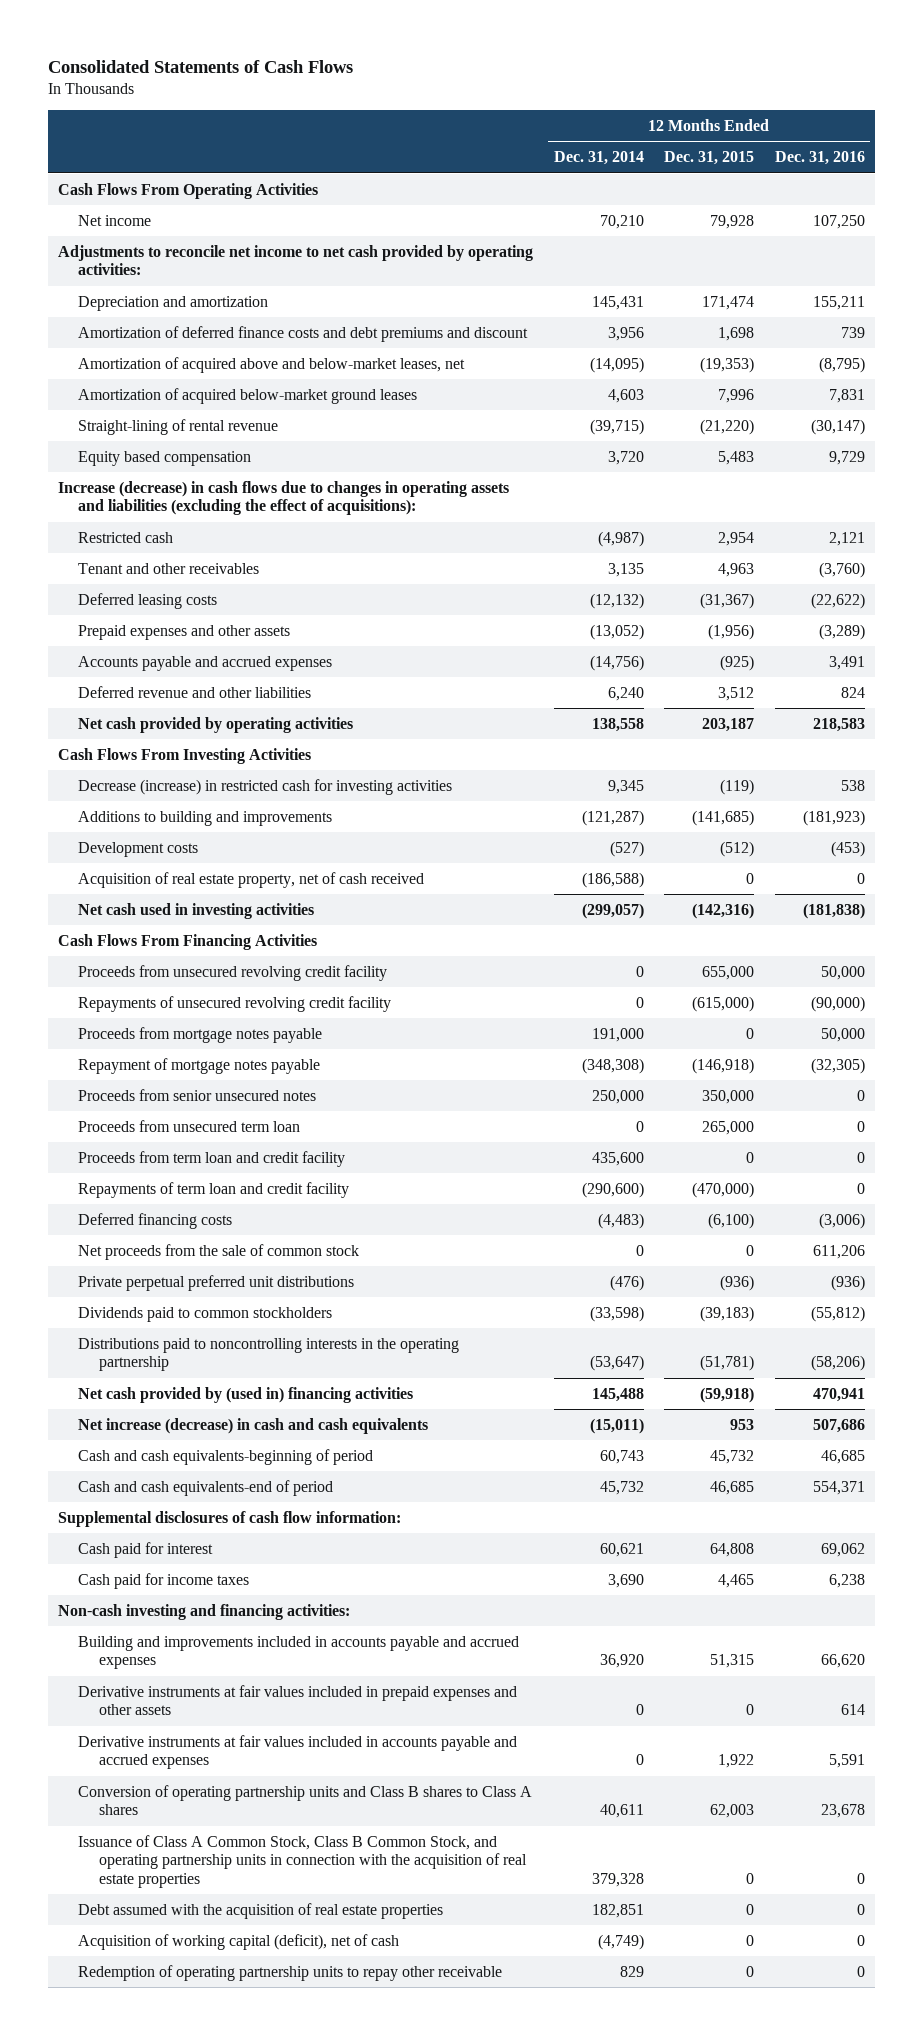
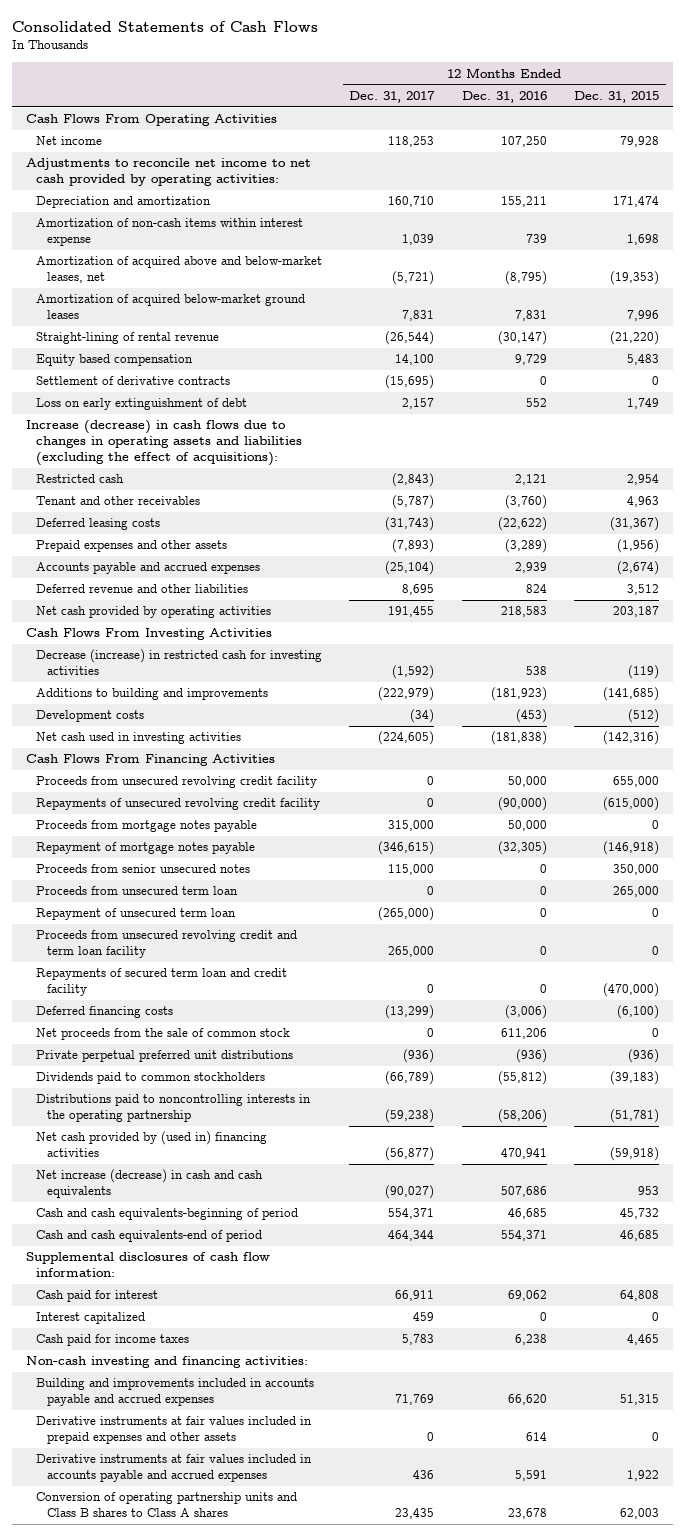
[553,151,644,166] Dec. 31, 2014 -> none
none -> [349,90,436,103] Dec. 31, 2017
[78,325,529,342] Amortization of deferred finance costs and debt premiums and discount -> [36,218,304,247] Amortization of non-cash items within interest expense
none -> [36,376,231,386] Settlement of derivative contracts
none -> [36,398,248,411] Loss on early extinguishment of debt
[720,654,755,671] (925) -> [616,561,659,576] (2,674)
[828,655,865,670] 3,491 -> [514,562,547,574] 2,939
[78,871,425,888] Acquisition of real estate property, net of cash received -> none
none -> [36,908,237,921] Repayment of unsecured term loan
[78,1150,346,1167] Proceeds from term loan and credit facility -> [36,930,298,959] Proceeds from unsecured revolving credit and term loan facility
[78,1181,350,1198] Repayments of term loan and credit facility -> [36,968,288,997] Repayments of secured term loan and credit facility
none -> [36,1312,146,1325] Interest capitalized
[78,1834,527,1888] Issuance of Class A Common Stock, Class B Common Stock, and operating partnership units in connection with the acquisition of real estate properties -> none
[78,1902,444,1919] Debt assumed with the acquisition of real estate properties -> none
[78,1933,400,1950] Acquisition of working capital (deficit), net of cash -> none
[78,1964,503,1981] Redemption of operating partnership units to repay other receivable -> none

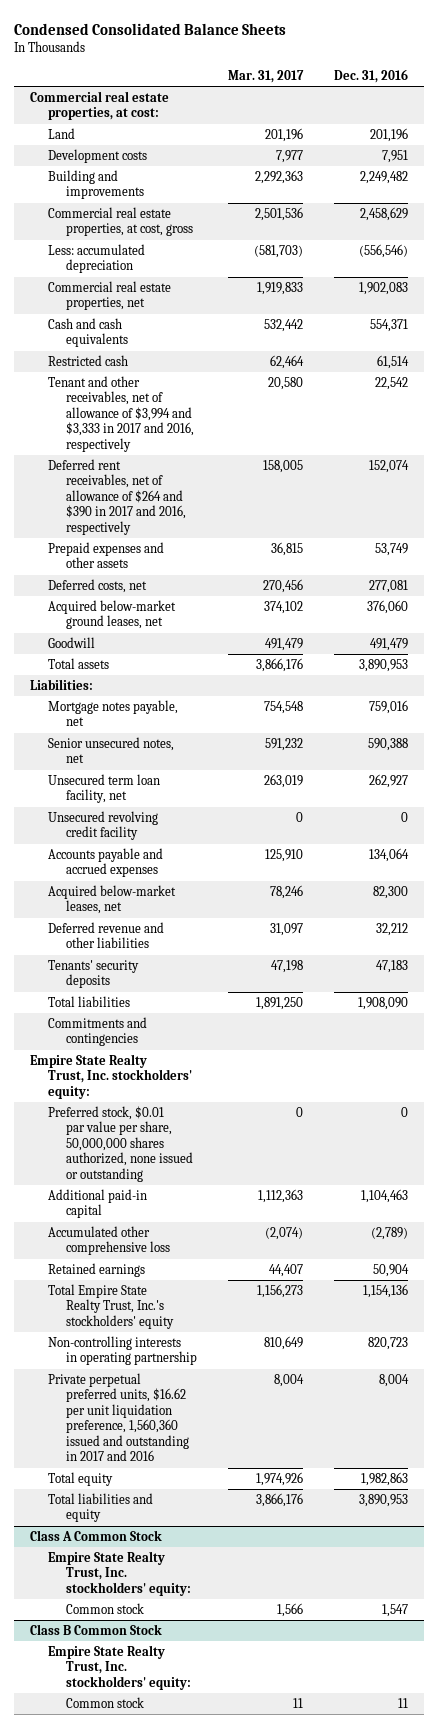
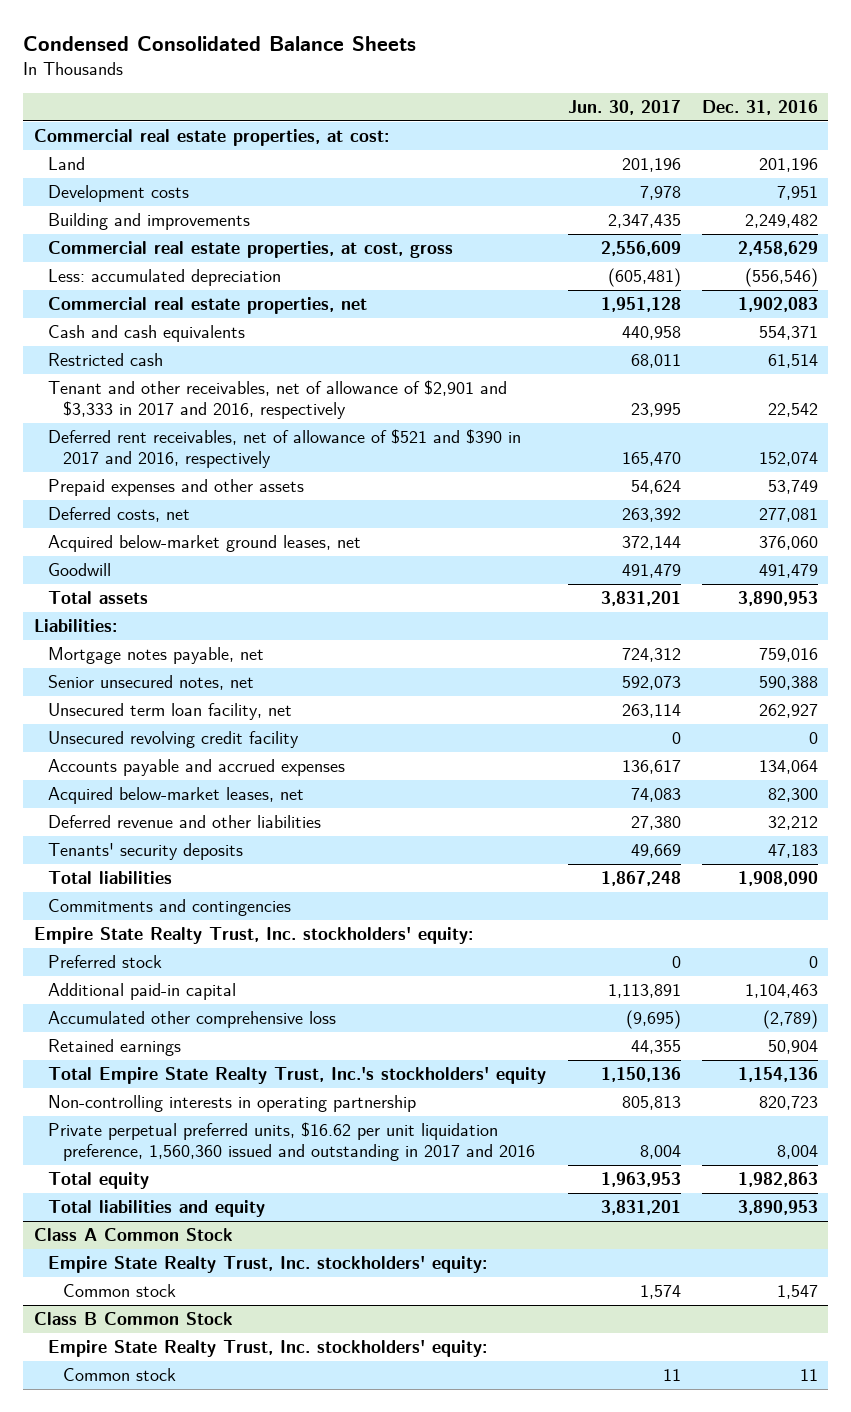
[228,70,305,84] Mar. 31, 2017 -> none
none -> [567,100,681,116] Jun. 30, 2017
[48,375,195,452] Tenant and other receivables, net of allowance of $3,994 and $3,333 in 2017 and 2016, respectively -> [48,380,508,419] Tenant and other receivables, net of allowance of $2,901 and $3,333 in 2017 and 2016, respectively
[48,458,187,535] Deferred rent receivables, net of allowance of $264 and $390 in 2017 and 2016, respectively -> [48,429,522,468] Deferred rent receivables, net of allowance of $521 and $390 in 2017 and 2016, respectively
[48,1105,194,1182] Preferred stock, $0.01 par value per share, 50,000,000 shares authorized, none issued or outstanding -> [48,955,163,969] Preferred stock

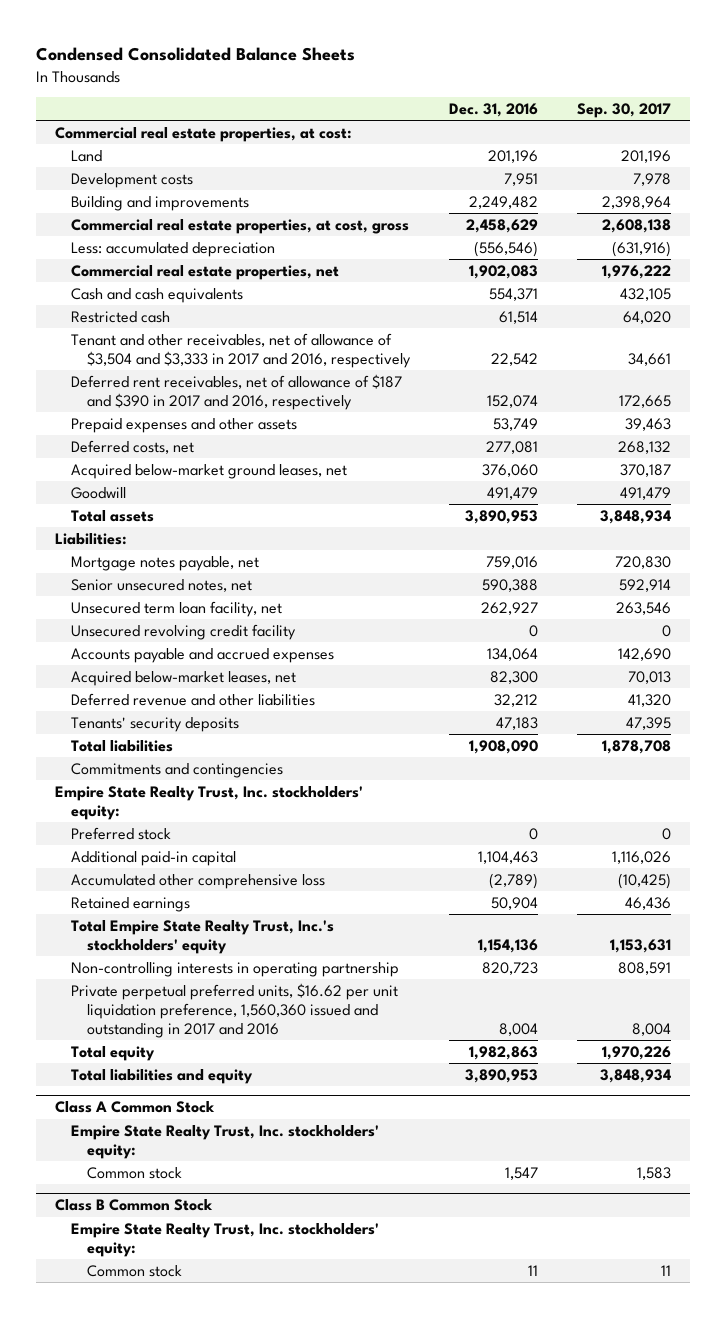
[567,100,681,116] Jun. 30, 2017 -> none
none -> [576,103,671,119] Sep. 30, 2017
[48,380,508,419] Tenant and other receivables, net of allowance of $2,901 and $3,333 in 2017 and 2016, respectively -> [71,332,411,368] Tenant and other receivables, net of allowance of $3,504 and $3,333 in 2017 and 2016, respectively
[48,429,522,468] Deferred rent receivables, net of allowance of $521 and $390 in 2017 and 2016, respectively -> [71,373,403,410] Deferred rent receivables, net of allowance of $187 and $390 in 2017 and 2016, respectively

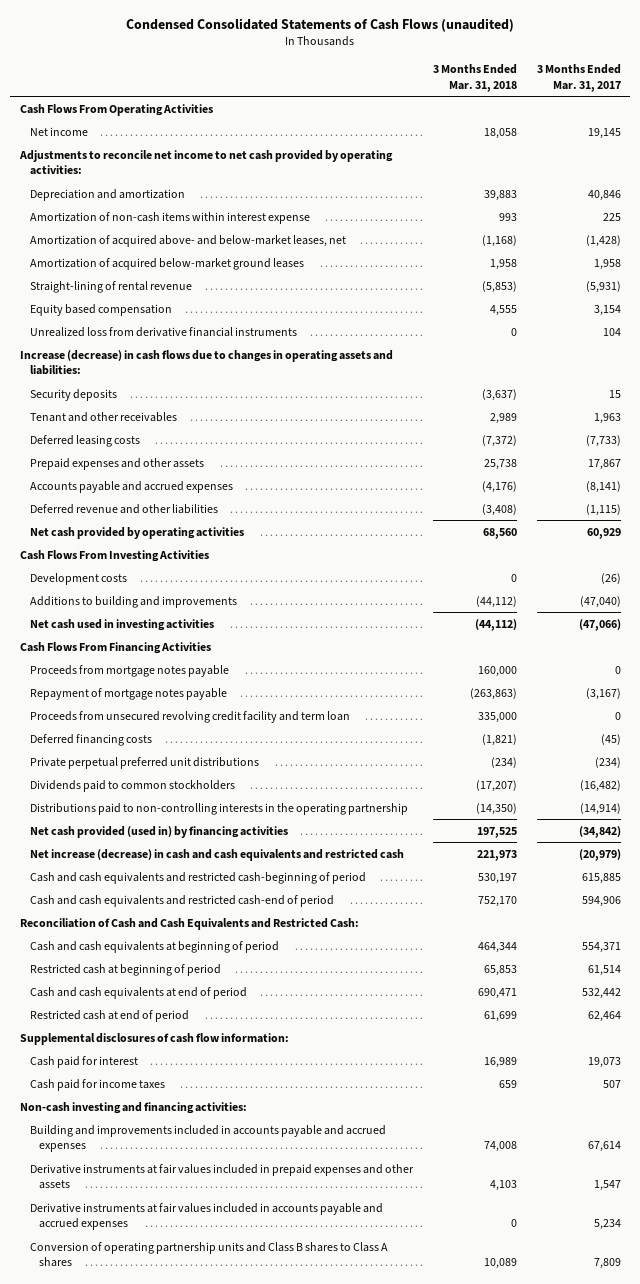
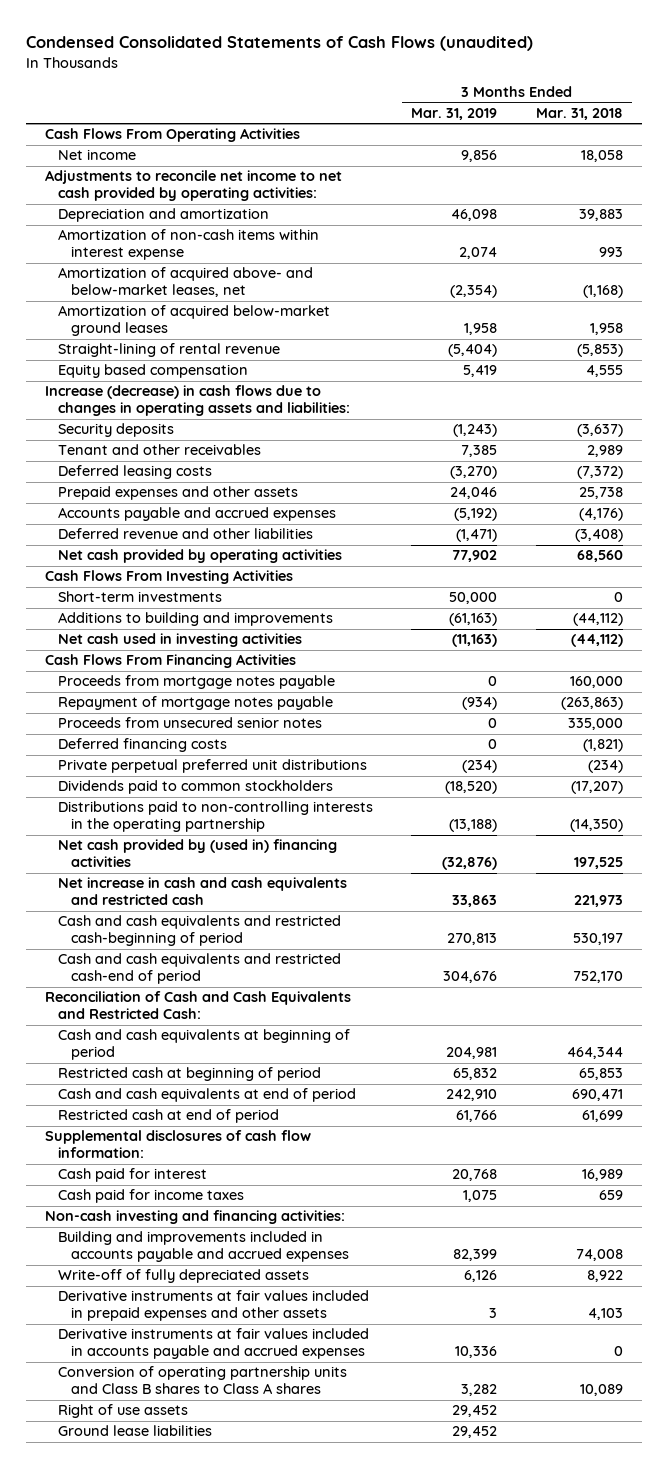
[536,64,621,92] 3 Months Ended Mar. 31, 2017 -> none
none -> [411,108,498,121] Mar. 31, 2019
[29,326,297,337] Unrealized loss from derivative financial instruments -> none
[29,572,127,585] Development costs -> none
none -> [57,591,222,603] Short-term investments
[29,710,350,723] Proceeds from unsecured revolving credit facility and term loan -> [57,717,322,729] Proceeds from unsecured senior notes
[29,825,288,838] Net cash provided (used in) by financing activities -> [57,839,337,868] Net cash provided by (used in) financing activities
[29,848,404,861] Net increase (decrease) in cash and cash equivalents and restricted cash -> [57,877,347,906] Net increase in cash and cash equivalents and restricted cash
none -> [57,1269,309,1284] Write-off of fully depreciated assets
none -> [57,1404,188,1419] Right of use assets
none -> [57,1425,212,1437] Ground lease liabilities

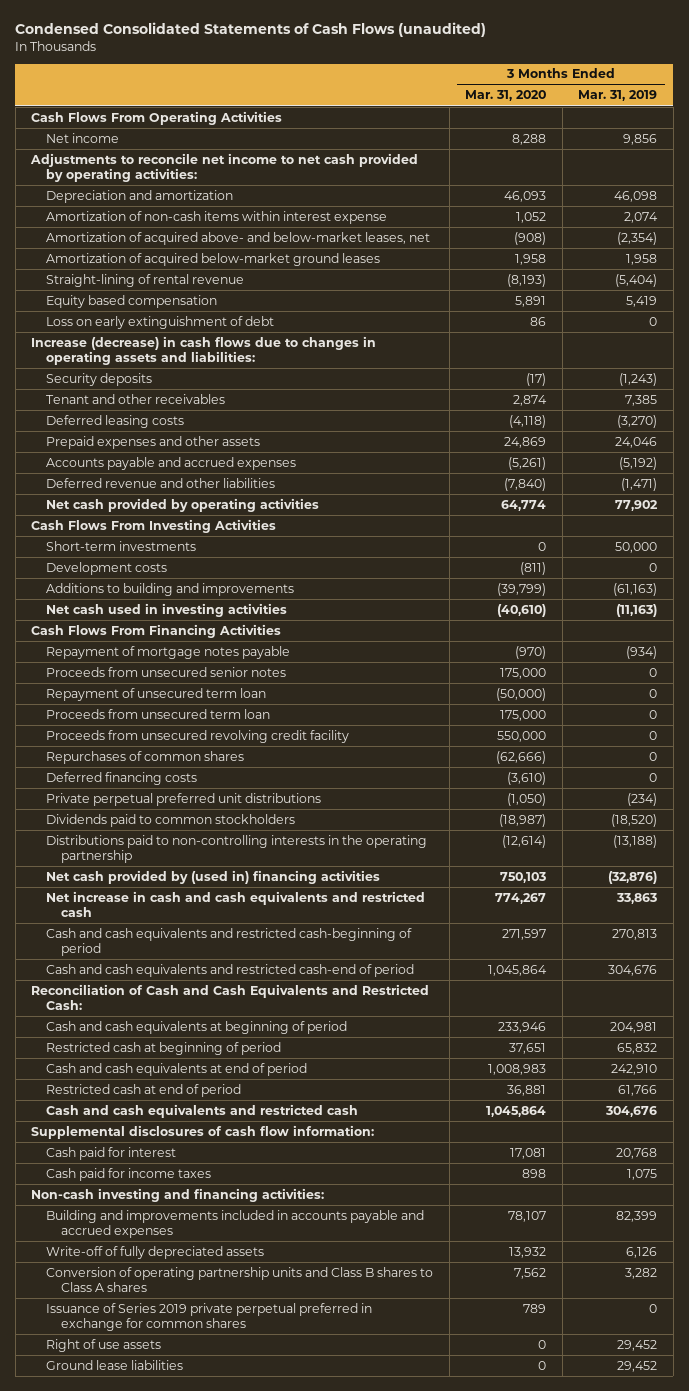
[535,108,623,121] Mar. 31, 2018 -> none
none -> [465,90,547,102] Mar. 31, 2020
none -> [45,315,274,329] Loss on early extinguishment of debt
none -> [45,561,167,575] Development costs
[57,675,335,690] Proceeds from mortgage notes payable -> none
none -> [45,687,266,701] Repayment of unsecured term loan
none -> [45,708,270,719] Proceeds from unsecured term loan
none -> [45,729,349,743] Proceeds from unsecured revolving credit facility
none -> [45,750,244,764] Repurchases of common shares
none -> [45,1103,358,1118] Cash and cash equivalents and restricted cash
[57,1290,369,1322] Derivative instruments at fair values included in prepaid expenses and other assets -> none
[57,1328,369,1360] Derivative instruments at fair values included in accounts payable and accrued expenses -> none
none -> [45,1302,372,1332] Issuance of Series 2019 private perpetual preferred in exchange for common shares

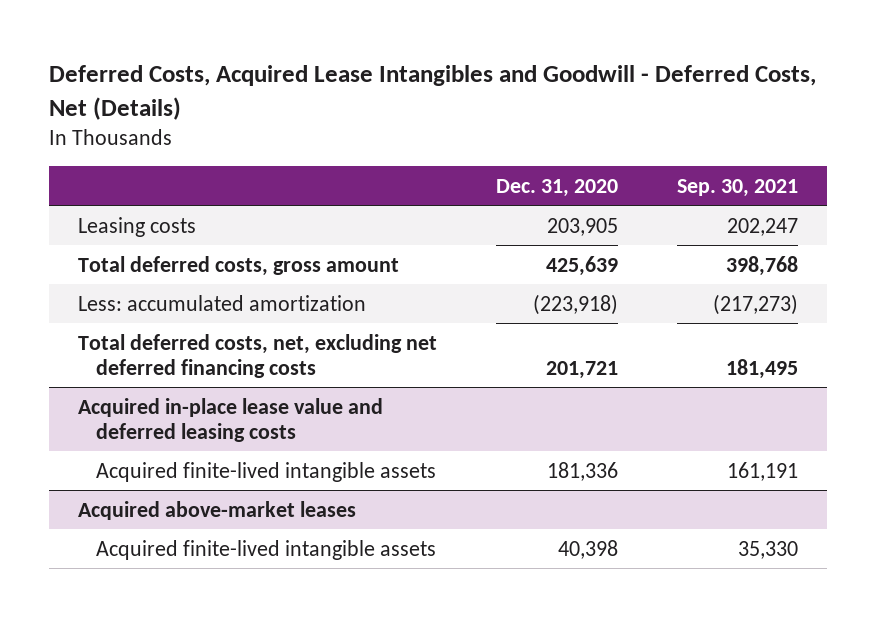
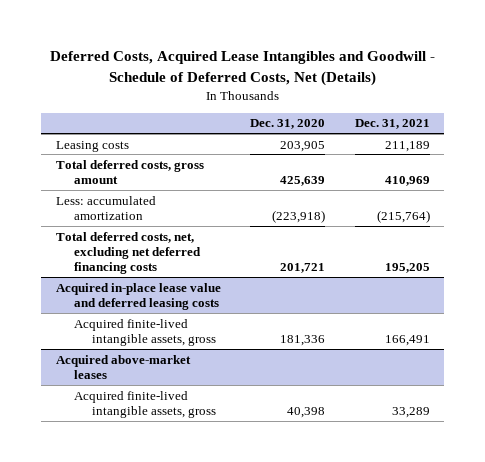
[48,65,816,120] Deferred Costs, Acquired Lease Intangibles and Goodwill - Deferred Costs, Net (Details) -> [49,51,435,86] Deferred Costs, Acquired Lease Intangibles and Goodwill - Schedule of Deferred Costs, Net (Details)
[676,178,798,197] Sep. 30, 2021 -> none
none -> [354,119,430,130] Dec. 31, 2021
[95,461,436,482] Acquired finite-lived intangible assets -> [73,318,216,346] Acquired finite-lived intangible assets, gross
[95,539,436,560] Acquired finite-lived intangible assets -> [73,390,216,418] Acquired finite-lived intangible assets, gross

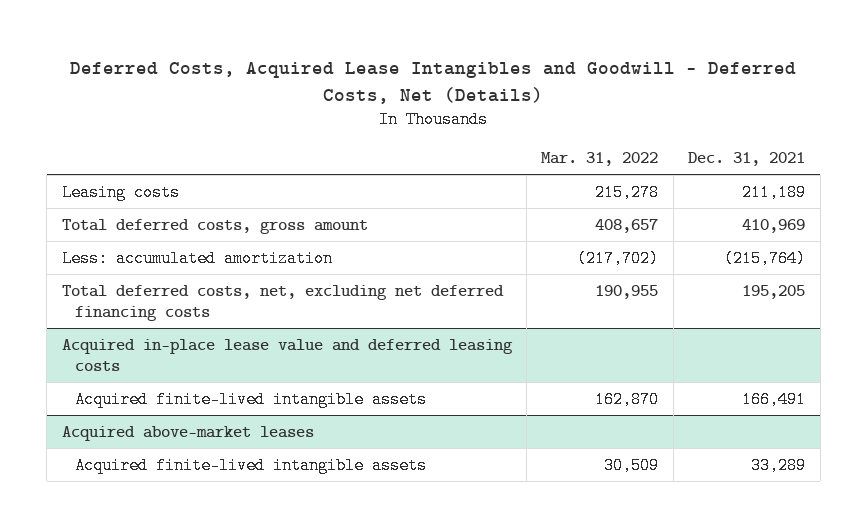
[49,51,435,86] Deferred Costs, Acquired Lease Intangibles and Goodwill - Schedule of Deferred Costs, Net (Details) -> [70,61,797,104] Deferred Costs, Acquired Lease Intangibles and Goodwill - Deferred Costs, Net (Details)
[250,119,326,130] Dec. 31, 2020 -> none
none -> [541,152,659,167] Mar. 31, 2022
[73,318,216,346] Acquired finite-lived intangible assets, gross -> [74,390,427,408] Acquired finite-lived intangible assets
[73,390,216,418] Acquired finite-lived intangible assets, gross -> [74,456,427,474] Acquired finite-lived intangible assets

